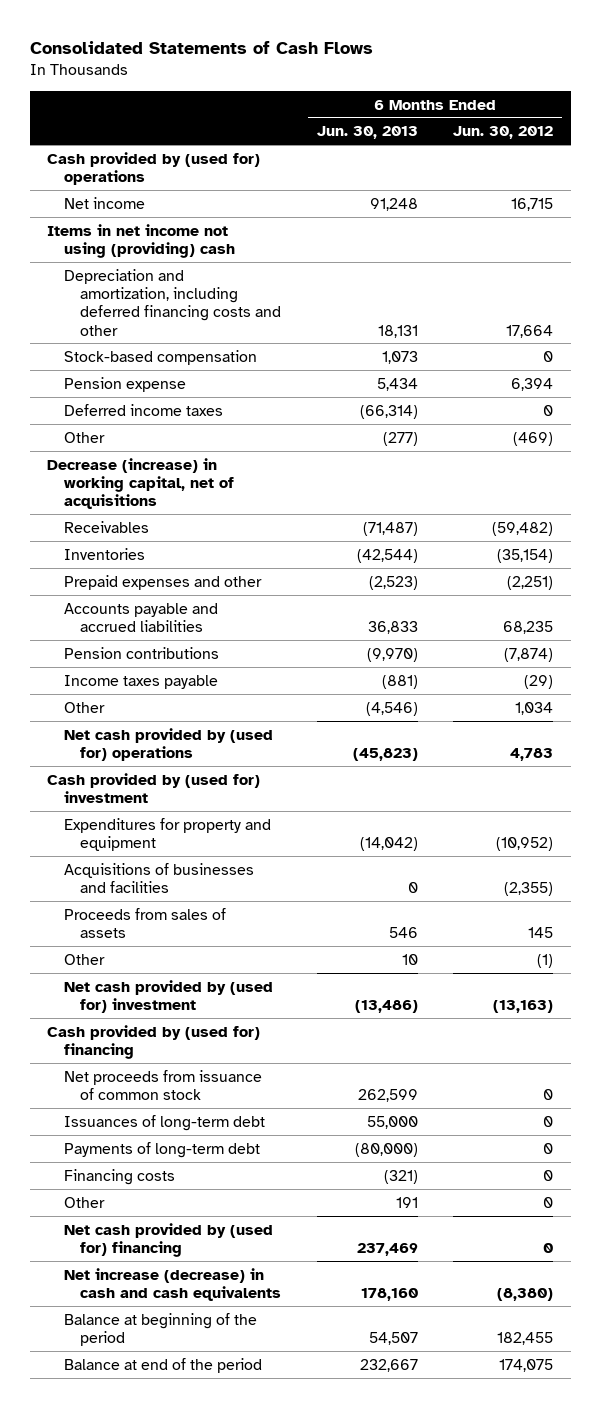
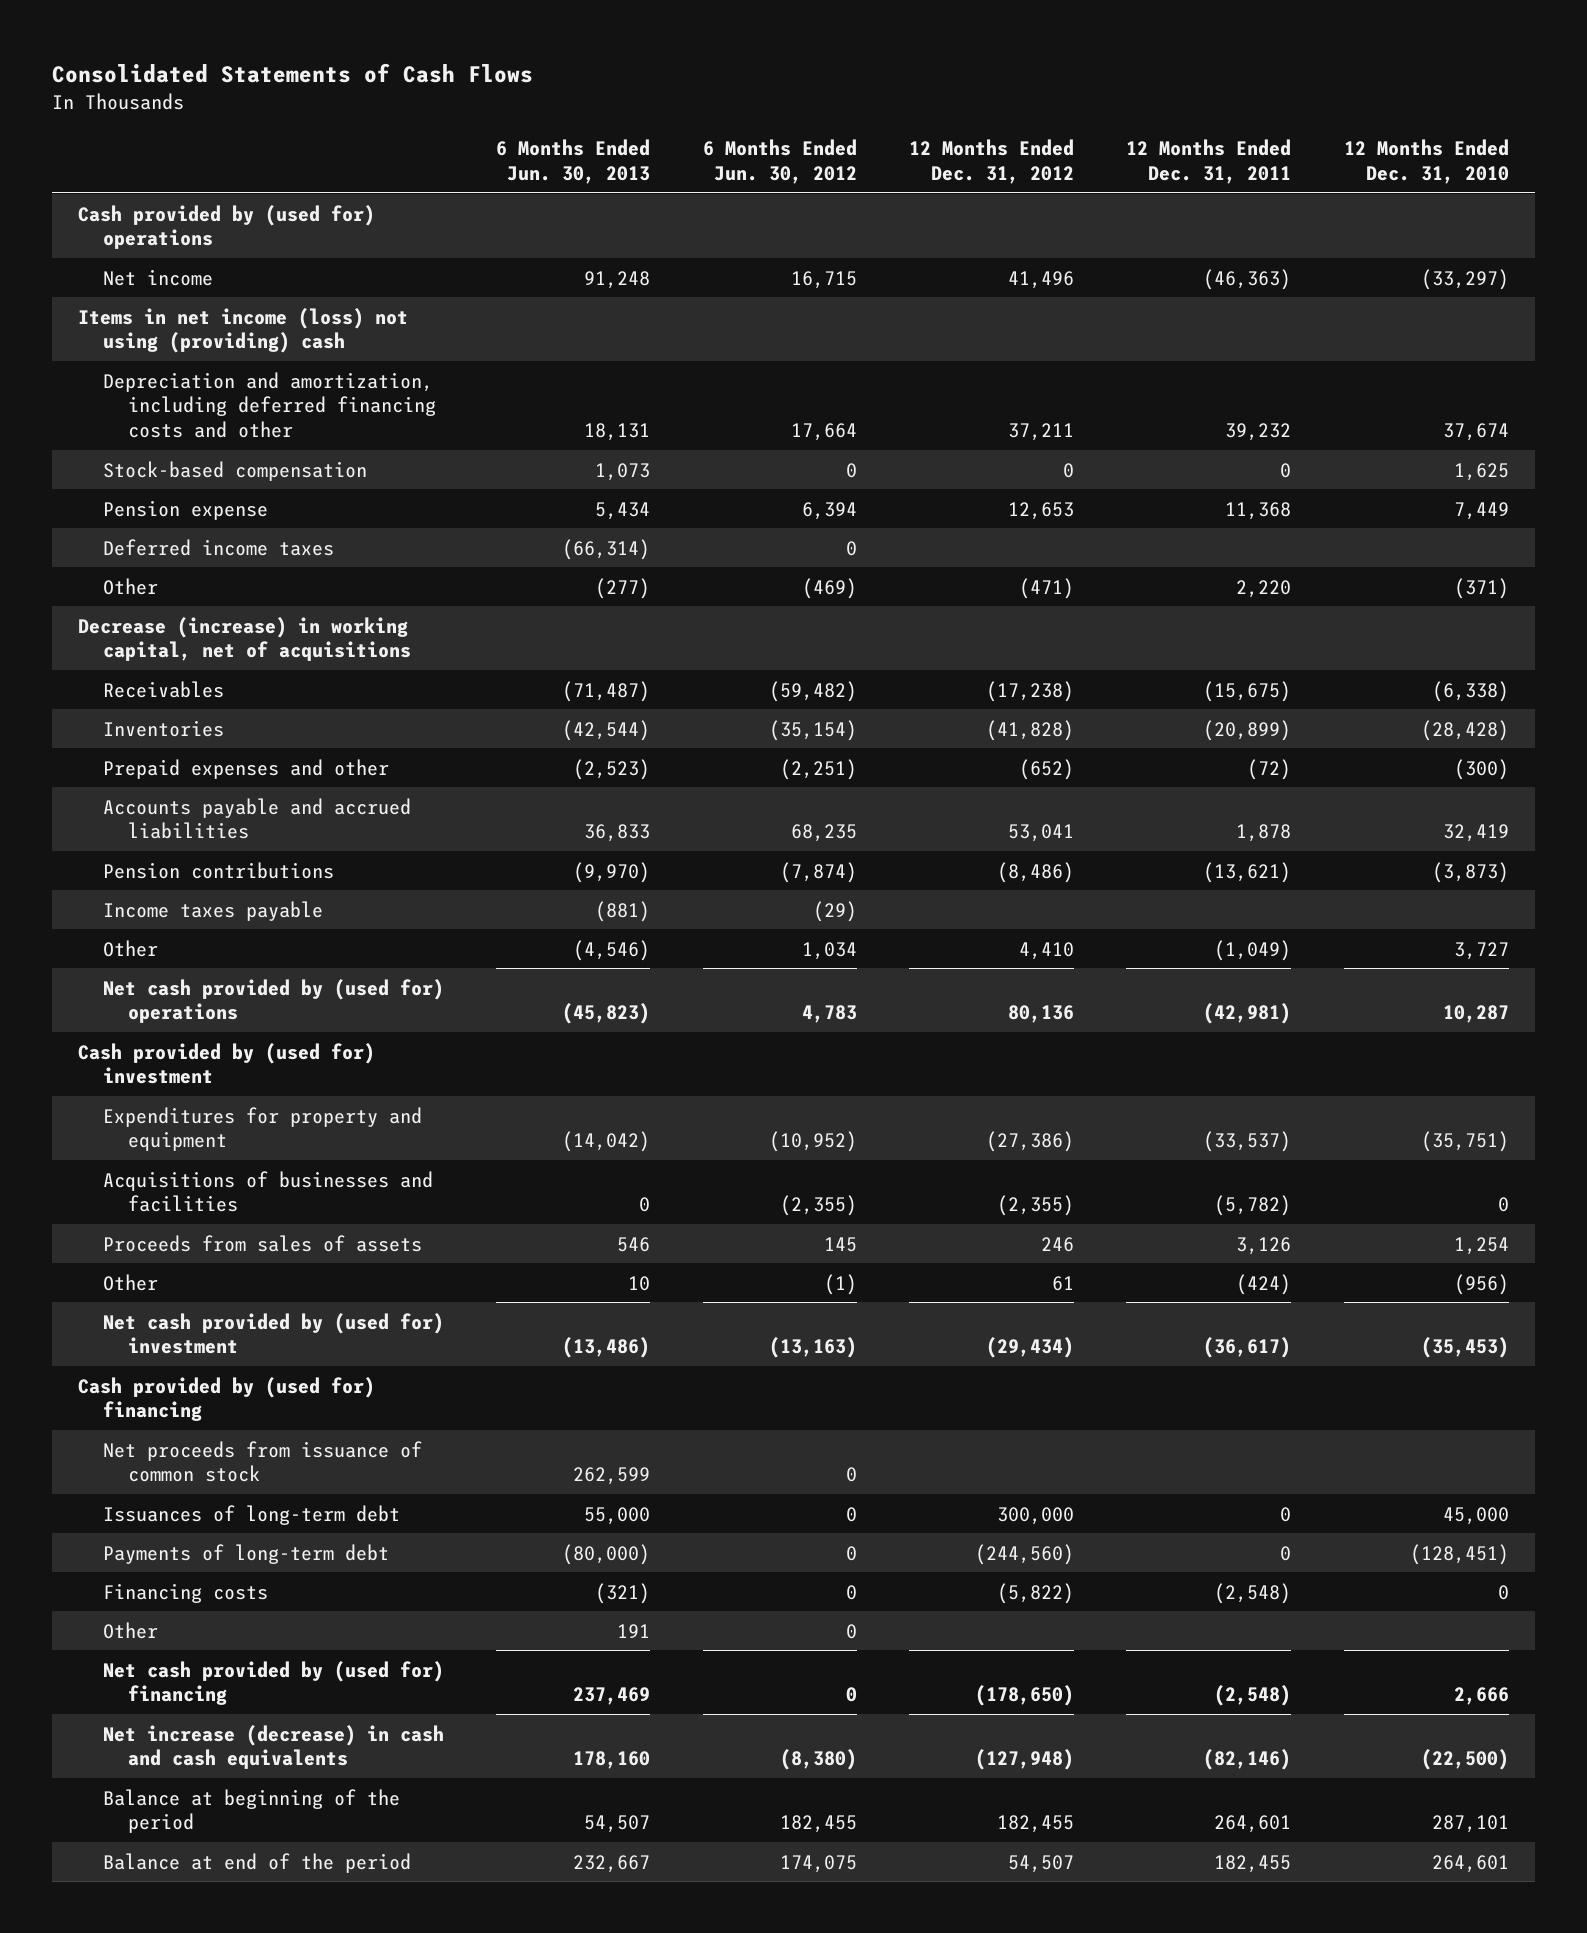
none -> [909,139,1075,185] 12 Months Ended Dec. 31, 2012
none -> [1126,139,1292,185] 12 Months Ended Dec. 31, 2011
none -> [1343,139,1509,185] 12 Months Ended Dec. 31, 2010
[47,223,235,258] Items in net income not using (providing) cash -> [77,307,408,354] Items in net income (loss) not using (providing) cash

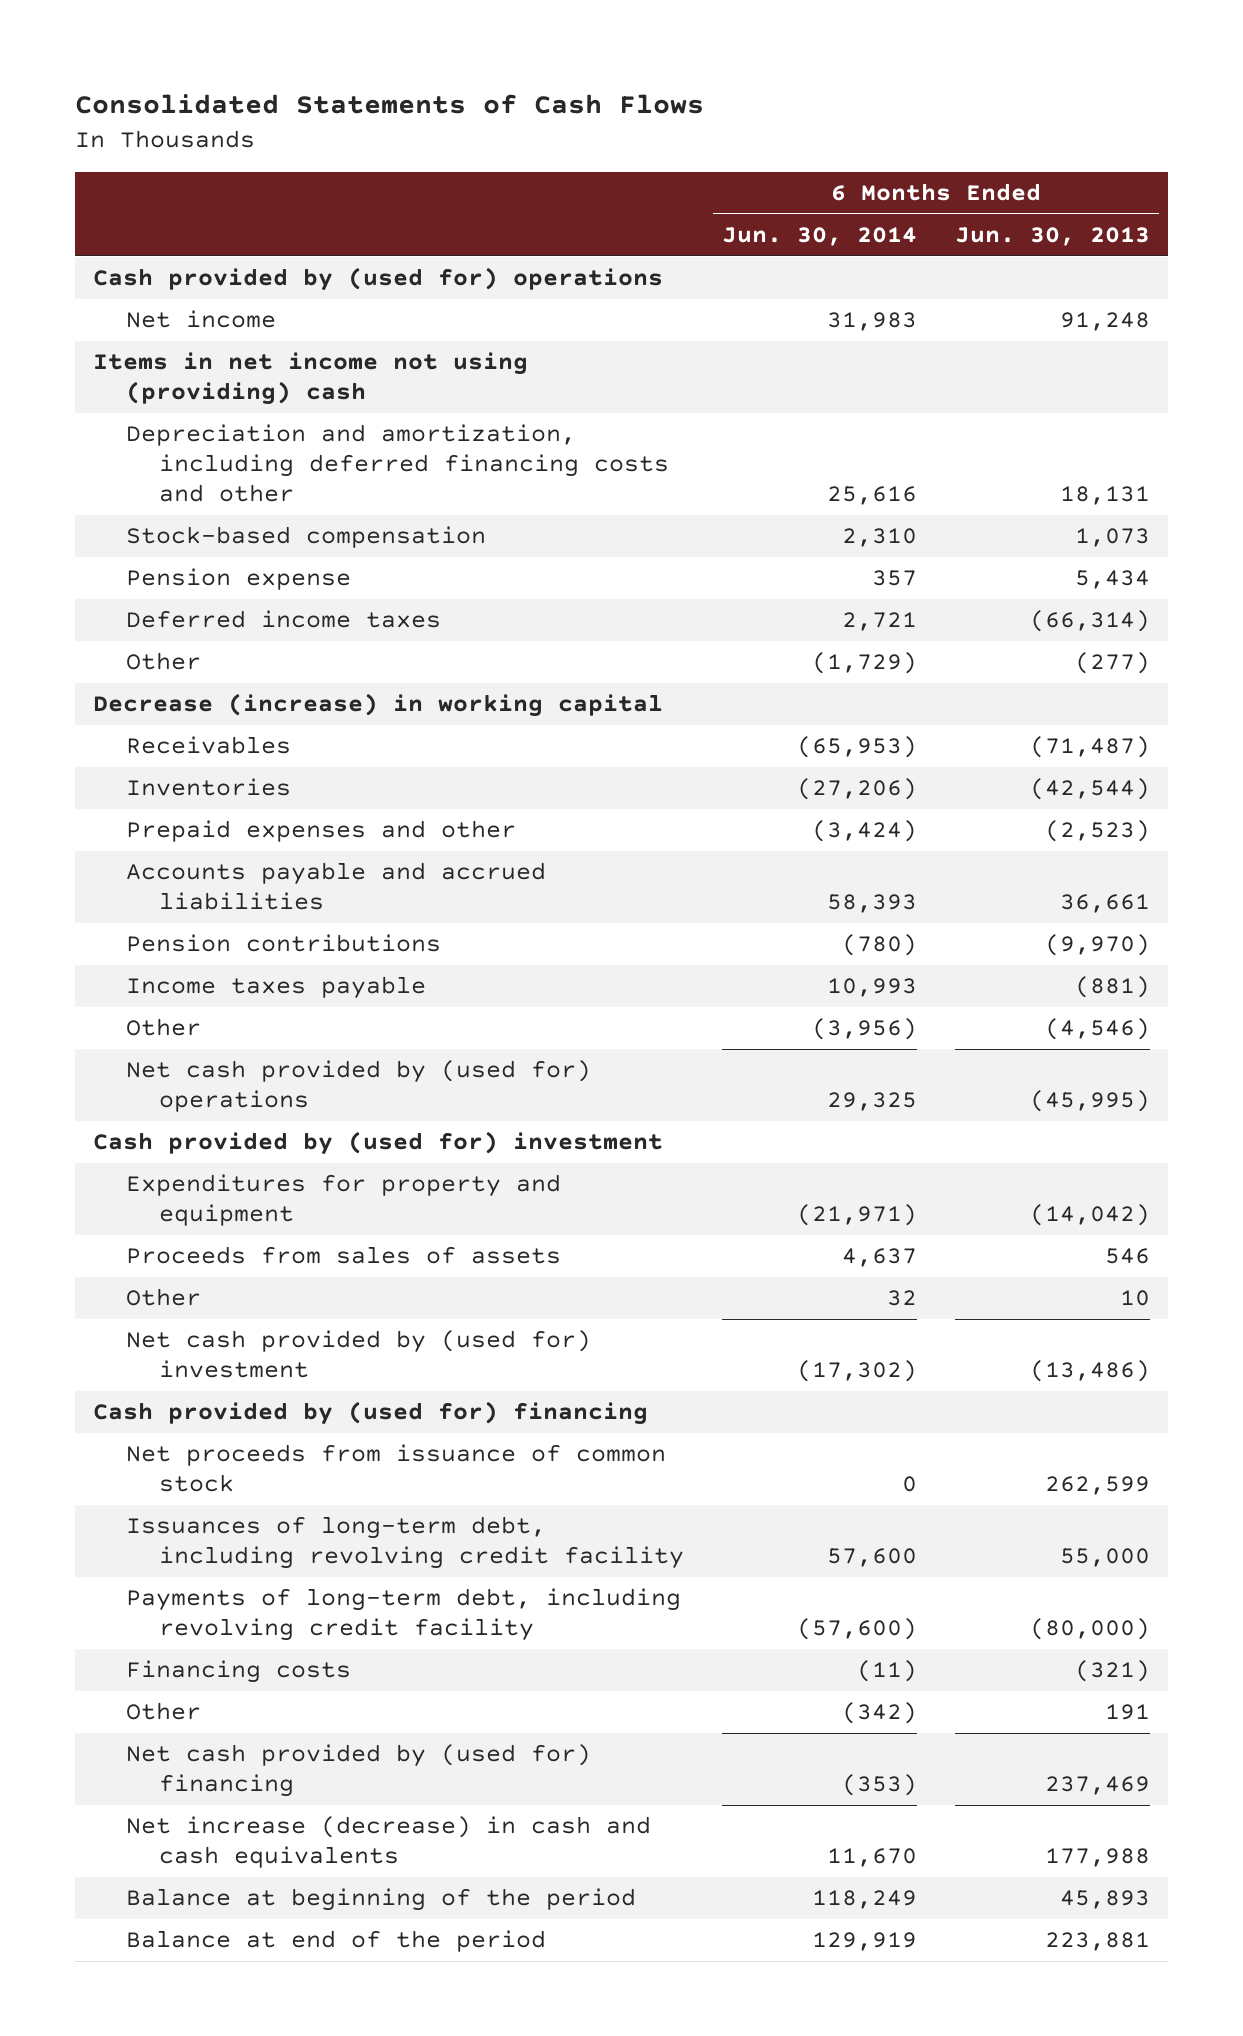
[702,139,857,185] 6 Months Ended Jun. 30, 2012 -> none
[909,139,1075,185] 12 Months Ended Dec. 31, 2012 -> none
[1126,139,1292,185] 12 Months Ended Dec. 31, 2011 -> none
[1343,139,1509,185] 12 Months Ended Dec. 31, 2010 -> none
none -> [721,226,917,246] Jun. 30, 2014
[77,307,408,354] Items in net income (loss) not using (providing) cash -> [93,352,529,406] Items in net income not using (providing) cash
[77,616,412,662] Decrease (increase) in working capital, net of acquisitions -> [93,693,664,718] Decrease (increase) in working capital
[584,824,651,843] 36,833 -> [1059,894,1150,914] 36,661
[562,1003,651,1025] (45,823) -> [1029,1090,1150,1113] (45,995)
[103,1170,434,1213] Acquisitions of businesses and facilities -> none
[103,1504,401,1525] Issuances of long-term debt -> [126,1516,685,1570] Issuances of long-term debt, including revolving credit facility
[103,1543,390,1564] Payments of long-term debt -> [126,1588,682,1642] Payments of long-term debt, including revolving credit facility
[573,1751,651,1770] 178,160 -> [1044,1848,1150,1868] 177,988
[584,1815,651,1834] 54,507 -> [1059,1890,1150,1910] 45,893
[573,1854,651,1873] 232,667 -> [1044,1932,1150,1952] 223,881

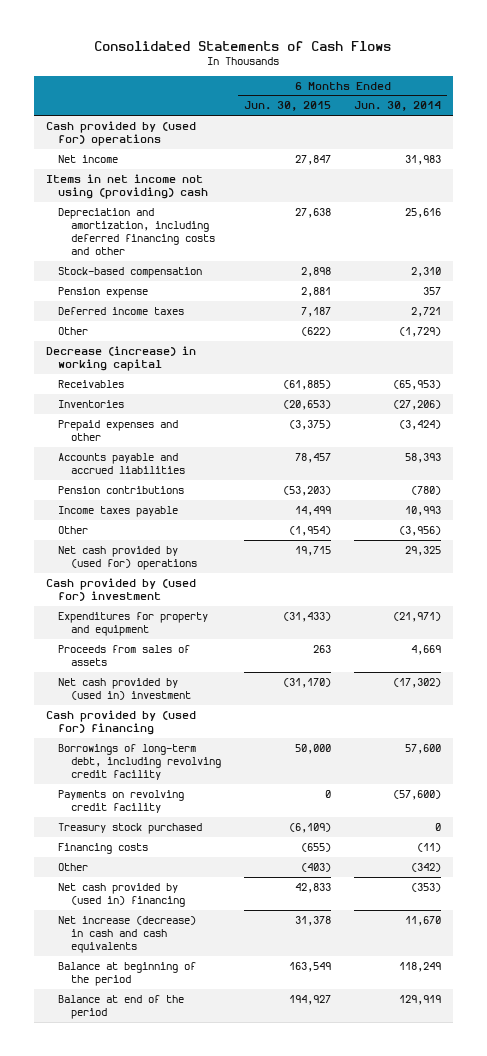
[954,226,1150,246] Jun. 30, 2013 -> none
none -> [243,101,331,112] Jun. 30, 2015
[126,1288,202,1307] Other -> none
[841,1248,917,1268] 4,637 -> [411,644,442,655] 4,669
[126,1330,592,1379] Net cash provided by (used for) investment -> [58,677,191,700] Net cash provided by (used in) investment
[126,1444,667,1493] Net proceeds from issuance of common stock -> none
[126,1516,685,1570] Issuances of long-term debt, including revolving credit facility -> [58,743,221,781] Borrowings of long-term debt, including revolving credit facility
[126,1588,682,1642] Payments of long-term debt, including revolving credit facility -> [58,789,185,813] Payments on revolving credit facility
none -> [58,822,203,834] Treasury stock purchased
[126,1744,592,1798] Net cash provided by (used for) financing -> [58,882,185,907] Net cash provided by (used in) financing

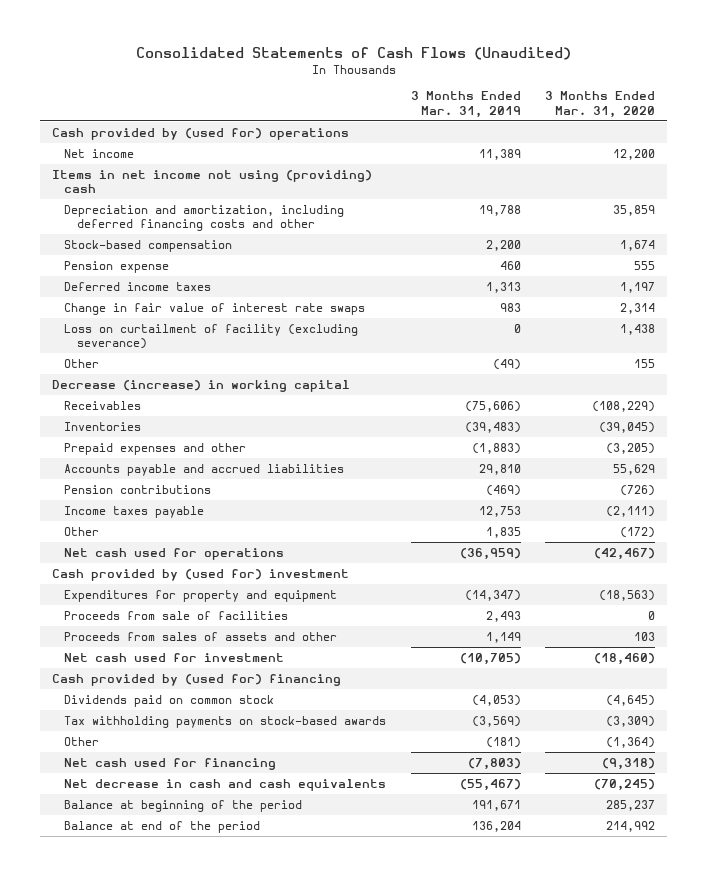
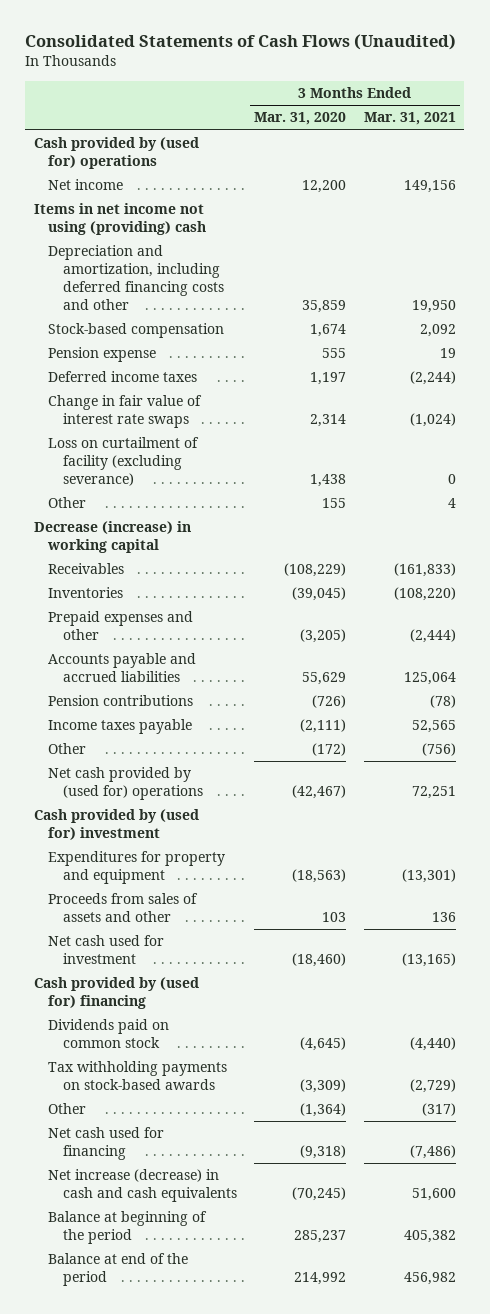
[410,91,521,118] 3 Months Ended Mar. 31, 2019 -> none
none -> [363,112,456,126] Mar. 31, 2021
[64,547,285,560] Net cash used for operations -> [48,767,203,801] Net cash provided by (used for) operations
[64,610,289,620] Proceeds from sale of facilities -> none
[64,778,387,791] Net decrease in cash and cash equivalents -> [48,1169,237,1203] Net increase (decrease) in cash and cash equivalents

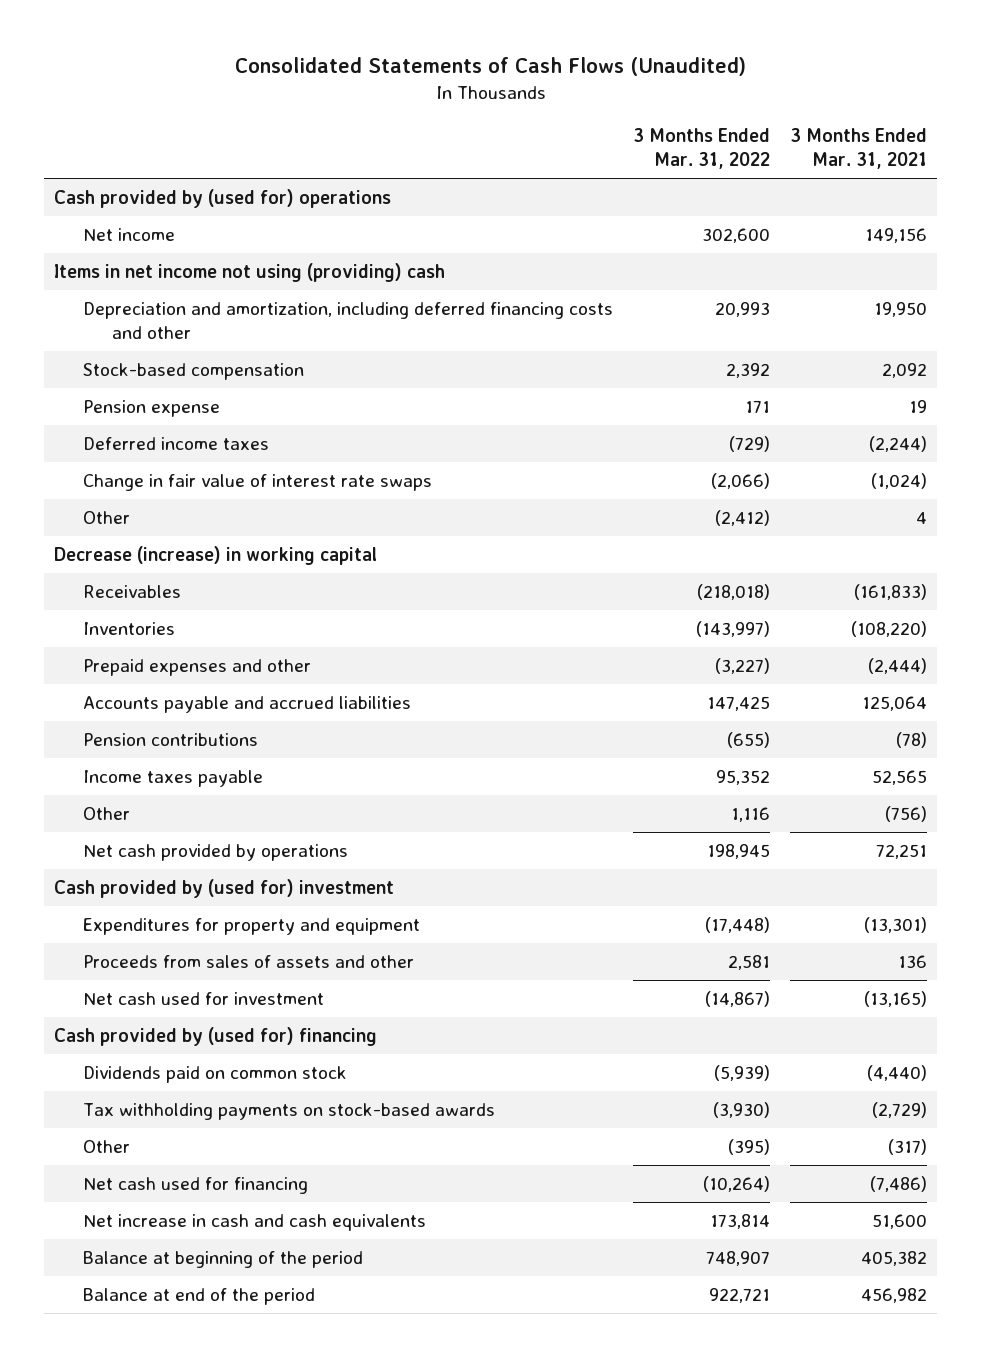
[254,112,347,126] Mar. 31, 2020 -> none
none -> [632,128,770,170] 3 Months Ended Mar. 31, 2022
[48,437,200,486] Loss on curtailment of facility (excluding severance) -> none
[48,767,203,801] Net cash provided by (used for) operations -> [82,844,348,862] Net cash provided by operations
[48,1169,237,1203] Net increase (decrease) in cash and cash equivalents -> [82,1214,426,1232] Net increase in cash and cash equivalents

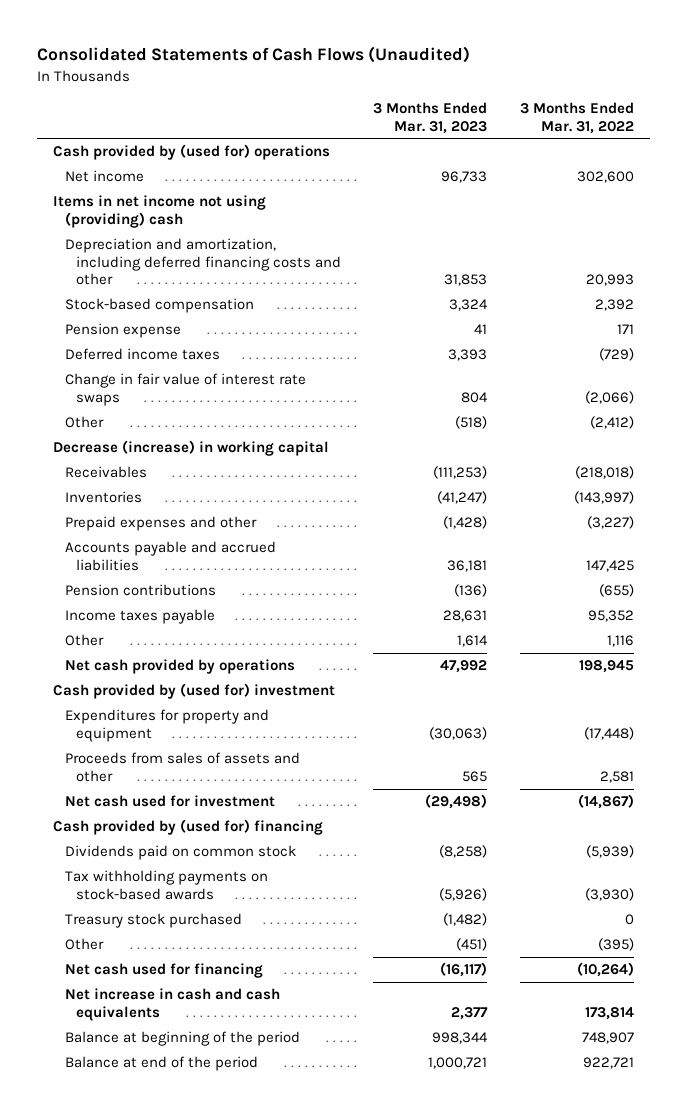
[790,128,928,170] 3 Months Ended Mar. 31, 2021 -> none
none -> [373,102,488,134] 3 Months Ended Mar. 31, 2023
none -> [64,913,242,929] Treasury stock purchased

